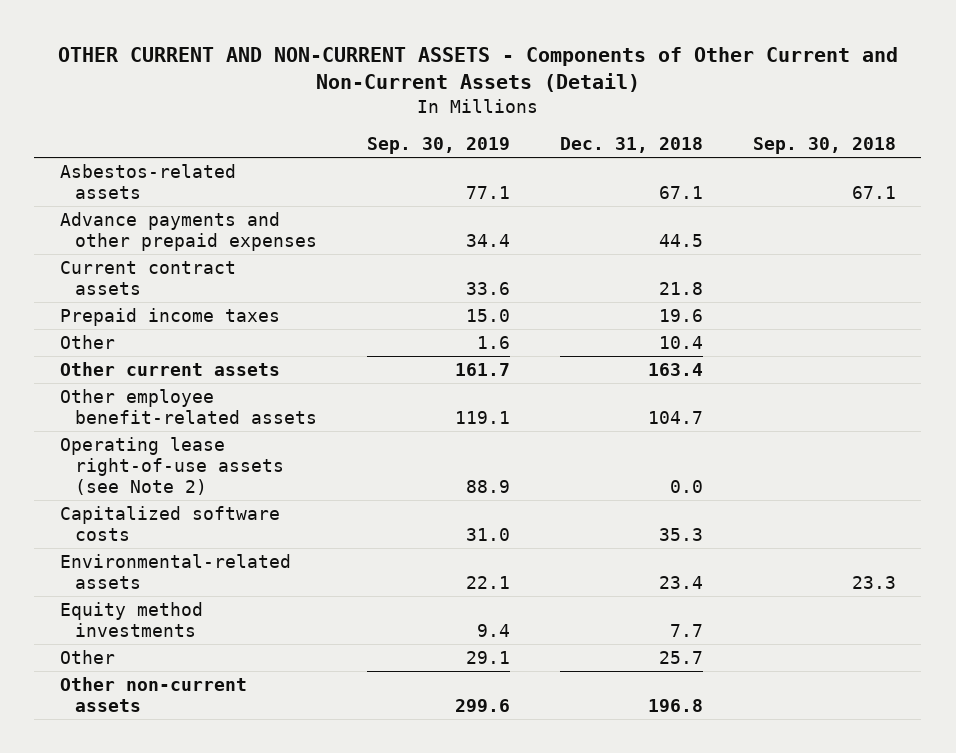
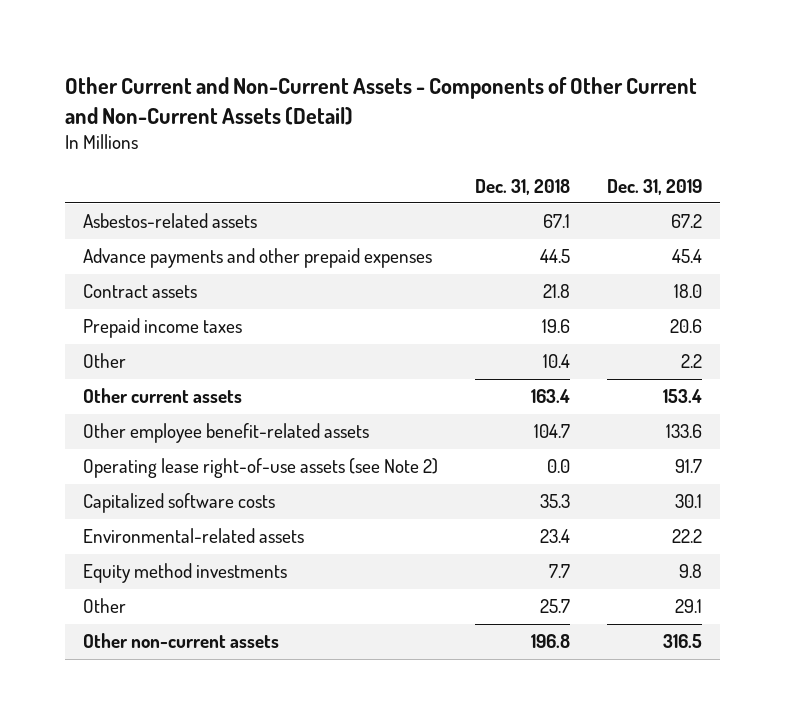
[57,46,898,93] OTHER CURRENT AND NON-CURRENT ASSETS - Components of Other Current and Non-Current Assets (Detail) -> [65,77,698,125] Other Current and Non-Current Assets - Components of Other Current and Non-Current Assets (Detail)
[366,137,510,155] Sep. 30, 2019 -> none
[753,137,897,155] Sep. 30, 2018 -> none
none -> [606,178,702,195] Dec. 31, 2019
[59,260,236,295] Current contract assets -> [83,284,198,299] Contract assets

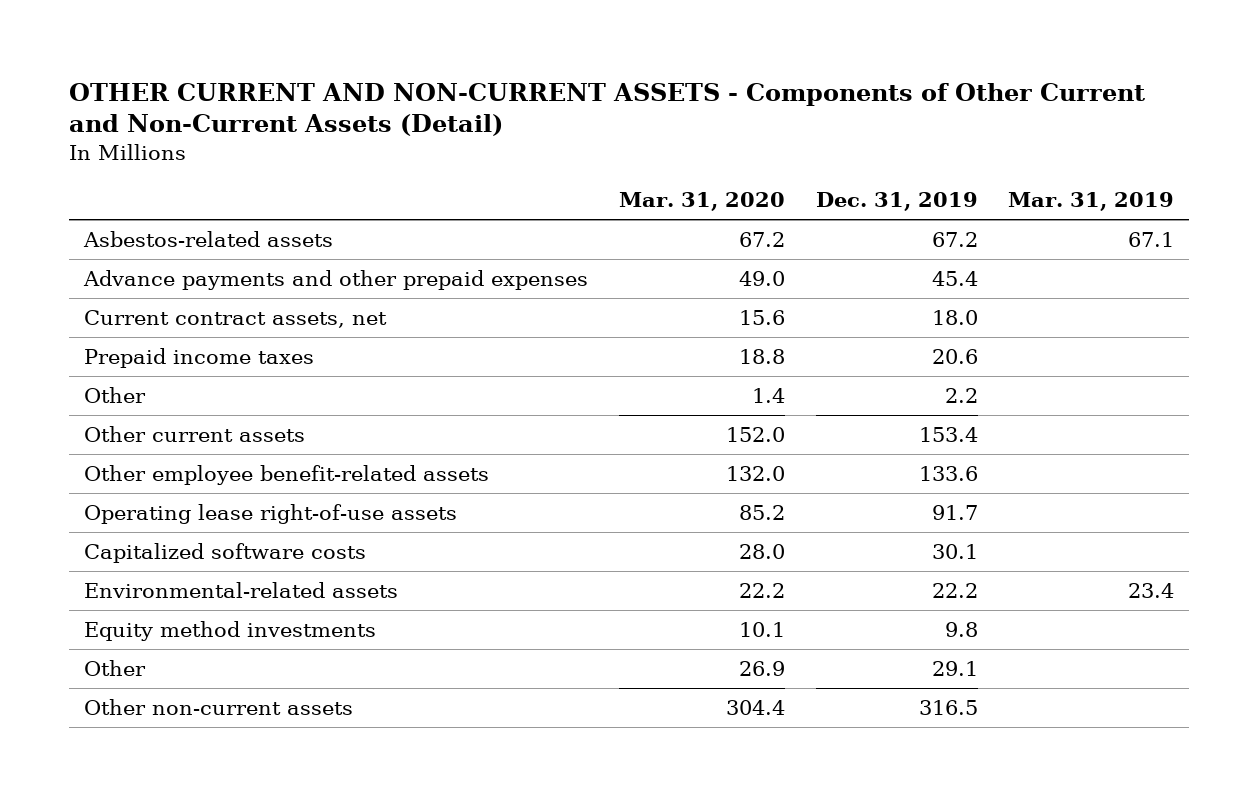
[65,77,698,125] Other Current and Non-Current Assets - Components of Other Current and Non-Current Assets (Detail) -> [68,82,1145,137] OTHER CURRENT AND NON-CURRENT ASSETS - Components of Other Current and Non-Current Assets (Detail)
[475,178,571,195] Dec. 31, 2018 -> none
none -> [618,192,785,212] Mar. 31, 2020
none -> [1008,192,1175,212] Mar. 31, 2019
[83,284,198,299] Contract assets -> [84,309,388,328] Current contract assets, net
[83,458,439,479] Operating lease right-of-use assets (see Note 2) -> [84,503,458,524] Operating lease right-of-use assets

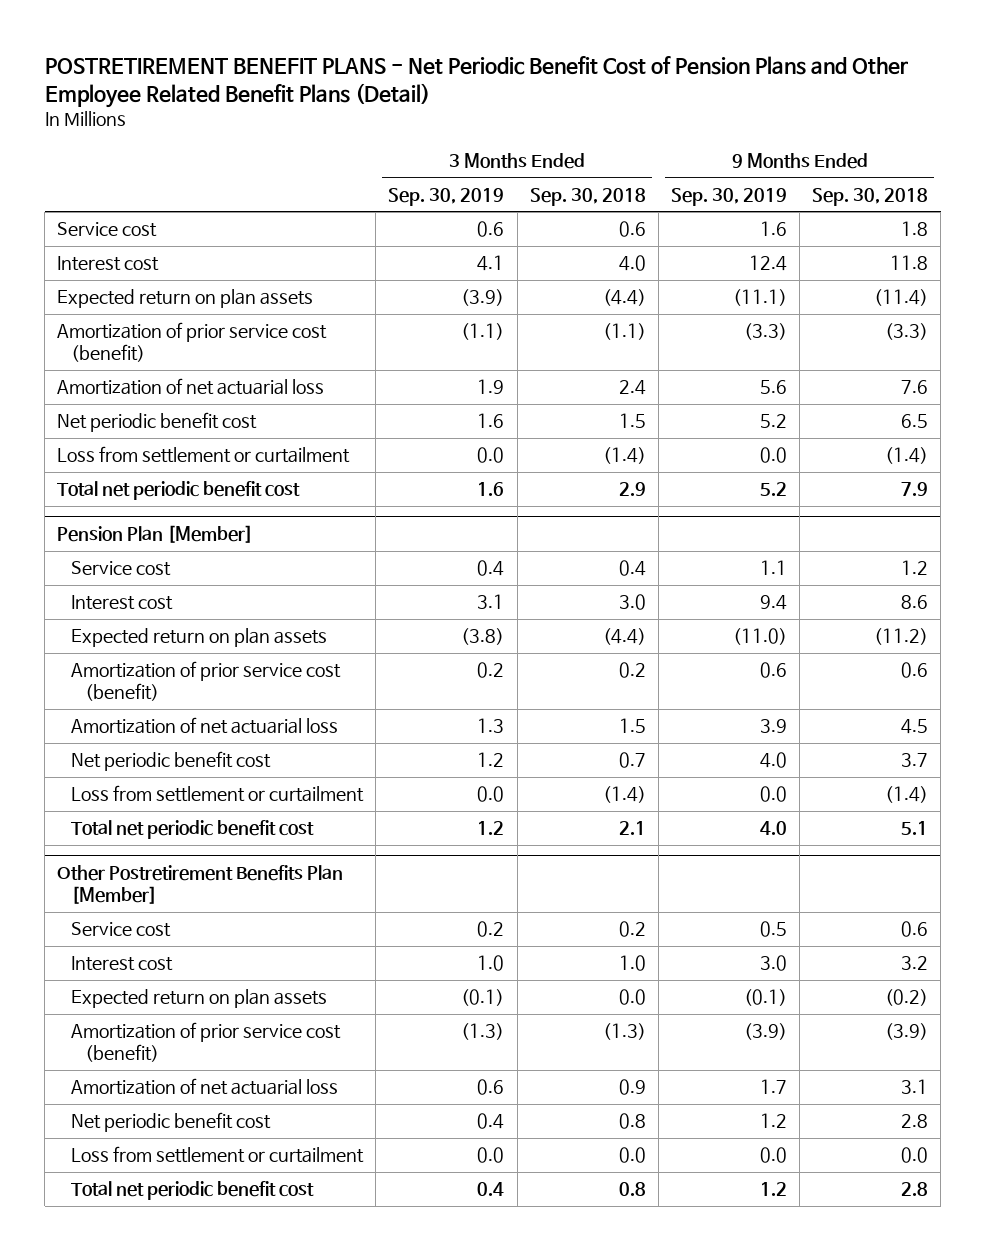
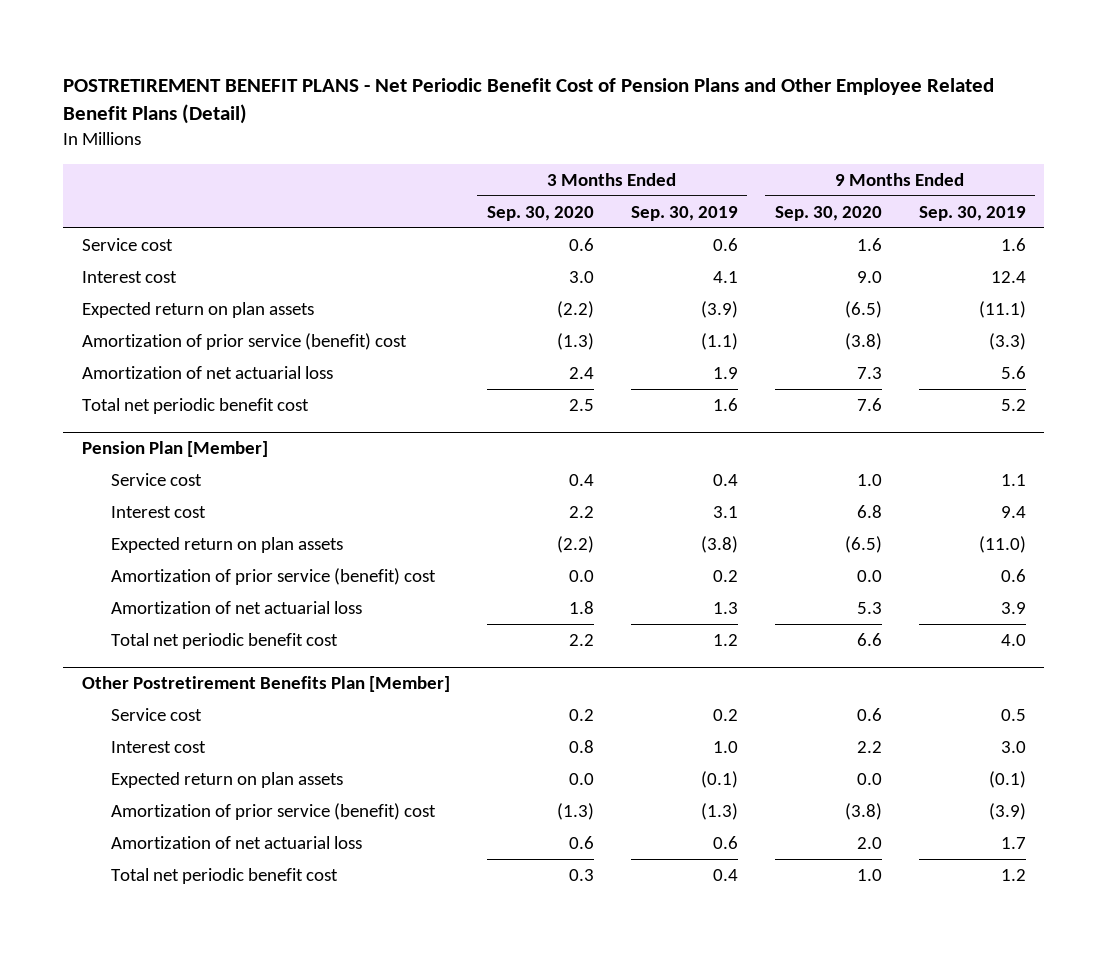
[529,187,646,206] Sep. 30, 2018 -> none
[812,187,929,206] Sep. 30, 2018 -> none
none -> [486,205,594,221] Sep. 30, 2020
none -> [774,205,882,221] Sep. 30, 2020
[57,322,328,363] Amortization of prior service cost (benefit) -> [81,333,407,351] Amortization of prior service (benefit) cost
[57,412,258,433] Net periodic benefit cost -> none
[57,446,351,464] Loss from settlement or curtailment -> none
[71,661,342,702] Amortization of prior service cost (benefit) -> [110,568,436,586] Amortization of prior service (benefit) cost
[71,751,272,772] Net periodic benefit cost -> none
[71,785,365,803] Loss from settlement or curtailment -> none
[71,1022,342,1063] Amortization of prior service cost (benefit) -> [110,803,436,821] Amortization of prior service (benefit) cost
[71,1112,272,1133] Net periodic benefit cost -> none
[71,1146,365,1164] Loss from settlement or curtailment -> none

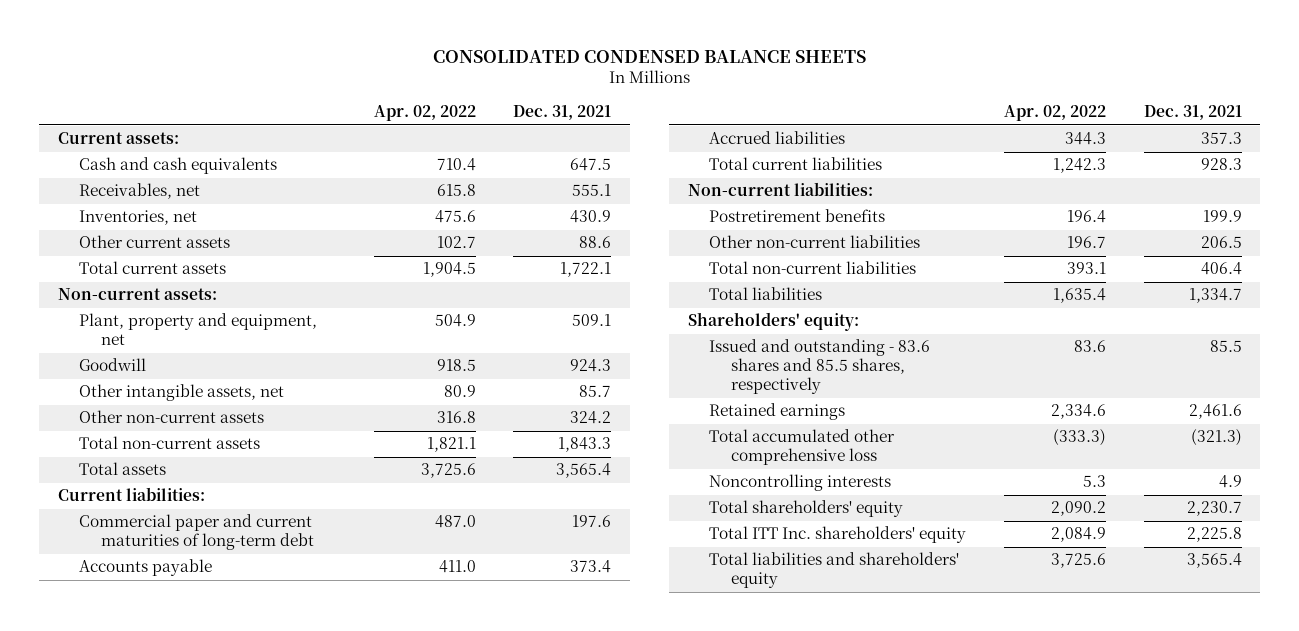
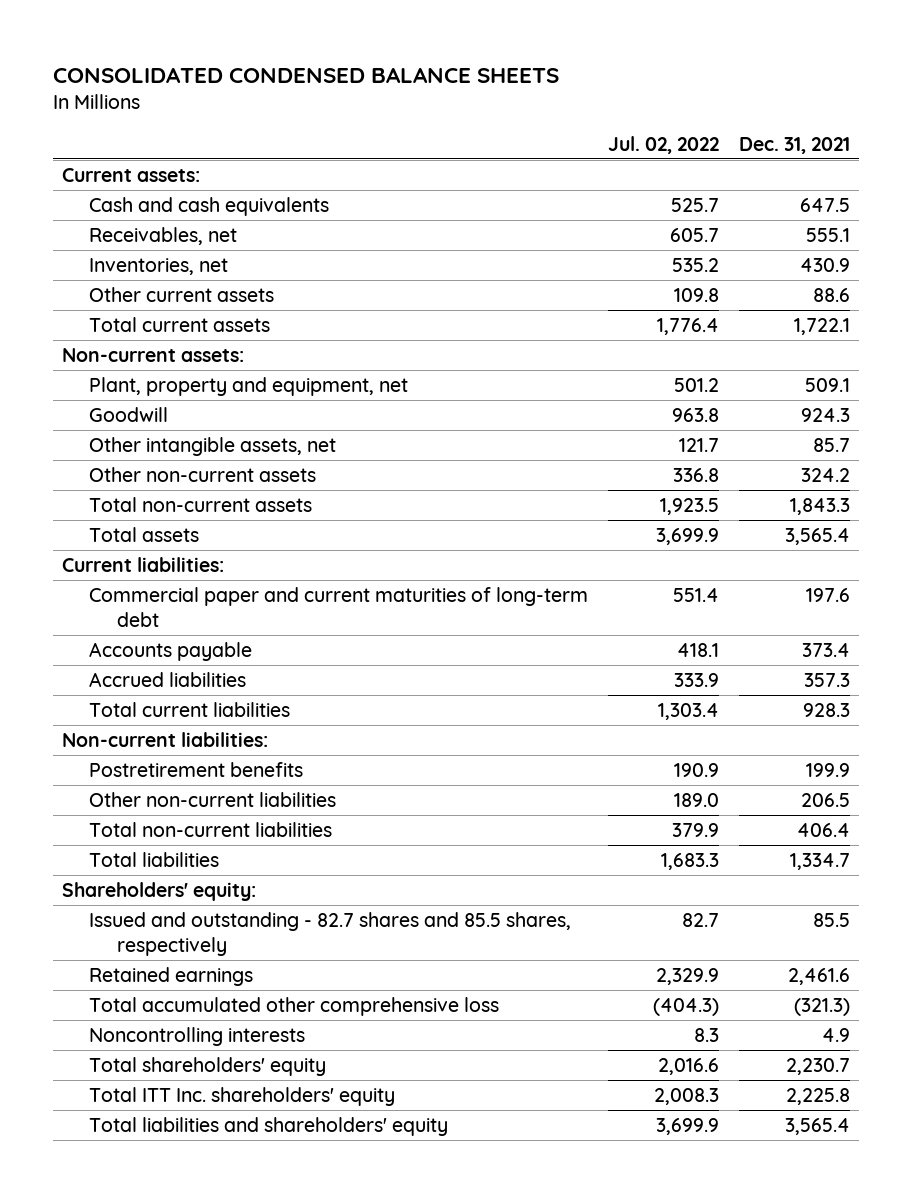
[373,105,476,122] Apr. 02, 2022 -> none
none -> [608,135,720,154] Jul. 02, 2022
[709,339,931,395] Issued and outstanding - 83.6 shares and 85.5 shares, respectively -> [89,911,572,956] Issued and outstanding - 82.7 shares and 85.5 shares, respectively

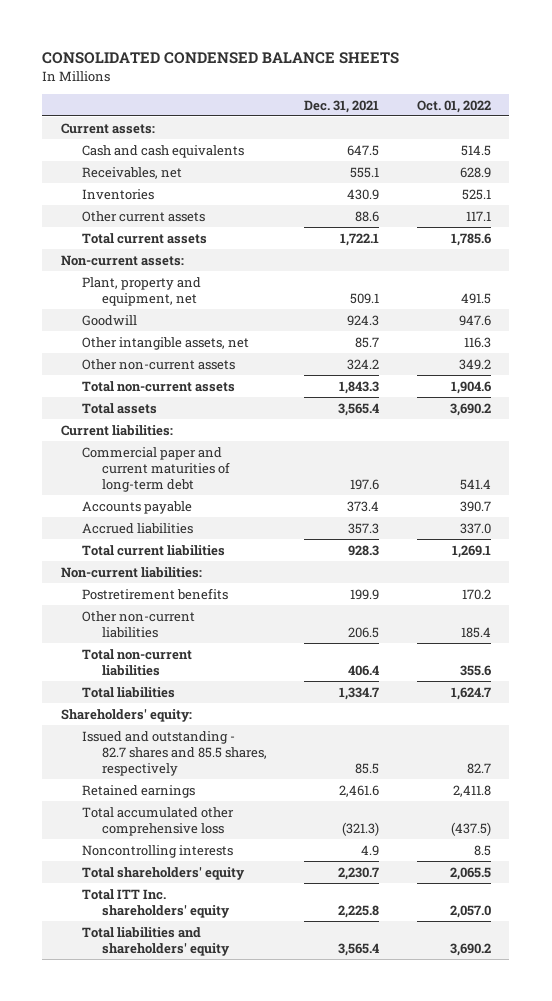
[608,135,720,154] Jul. 02, 2022 -> none
none -> [416,99,491,113] Oct. 01, 2022
[89,257,229,275] Inventories, net -> [81,188,154,200] Inventories

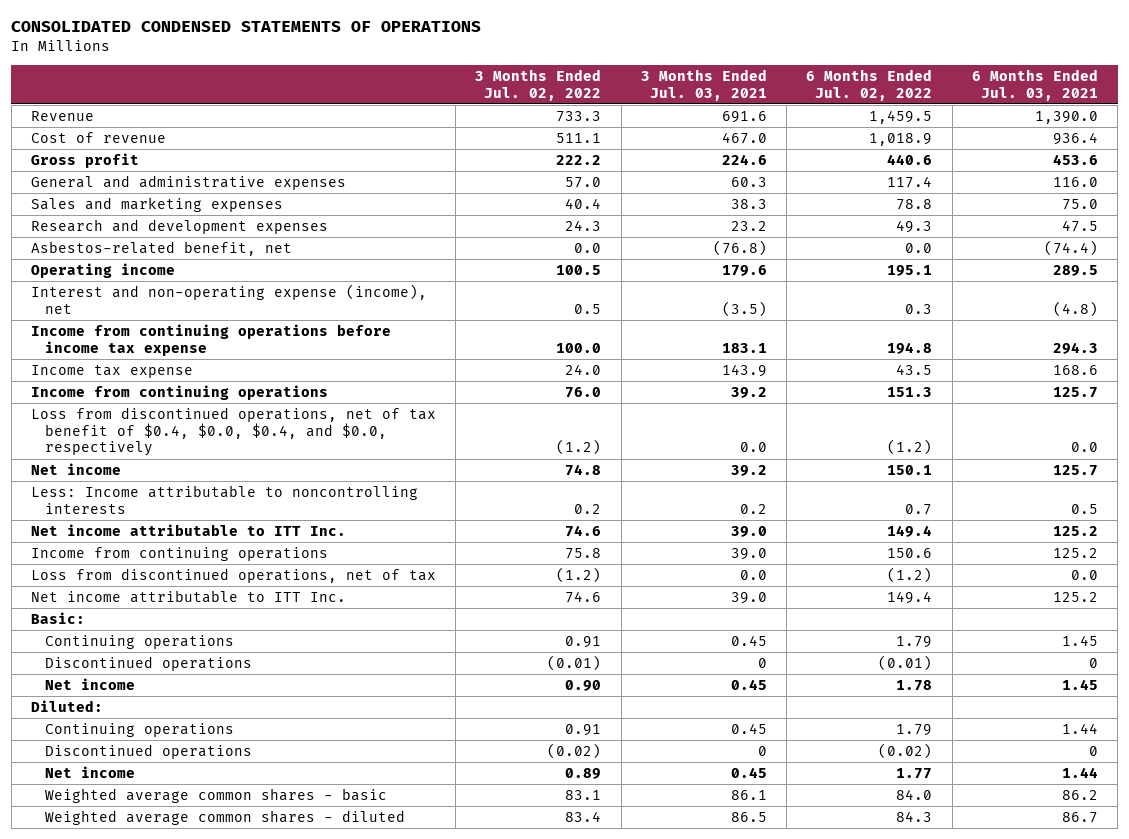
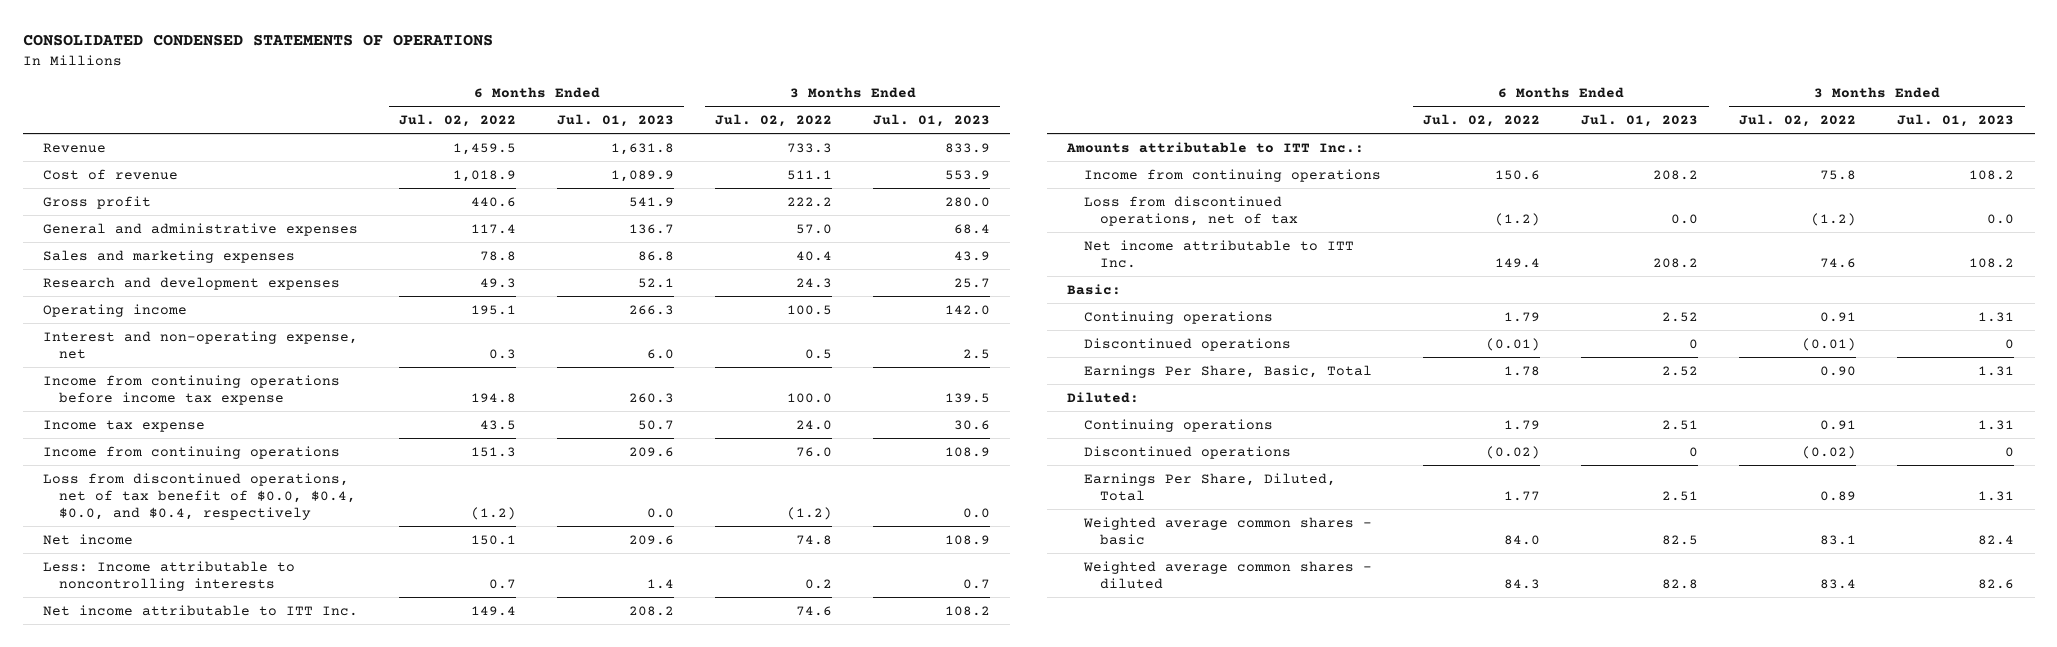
[640,68,767,101] 3 Months Ended Jul. 03, 2021 -> none
[971,68,1098,101] 6 Months Ended Jul. 03, 2021 -> none
none -> [557,113,675,127] Jul. 01, 2023
none -> [872,113,990,127] Jul. 01, 2023
[30,240,292,256] Asbestos-related benefit, net -> none
[30,283,427,314] Interest and non-operating expense (income), net -> [43,330,359,359] Interest and non-operating expense, net
[30,406,436,457] Loss from discontinued operations, net of tax benefit of $0.4, $0.0, $0.4, and $0.0, respectively -> [43,472,357,521] Loss from discontinued operations, net of tax benefit of $0.0, $0.4, $0.0, and $0.4, respectively
none -> [1066,141,1365,153] Amounts attributable to ITT Inc.:
[45,677,136,690] Net income -> [1083,364,1372,378] Earnings Per Share, Basic, Total
[45,765,136,778] Net income -> [1083,472,1336,501] Earnings Per Share, Diluted, Total

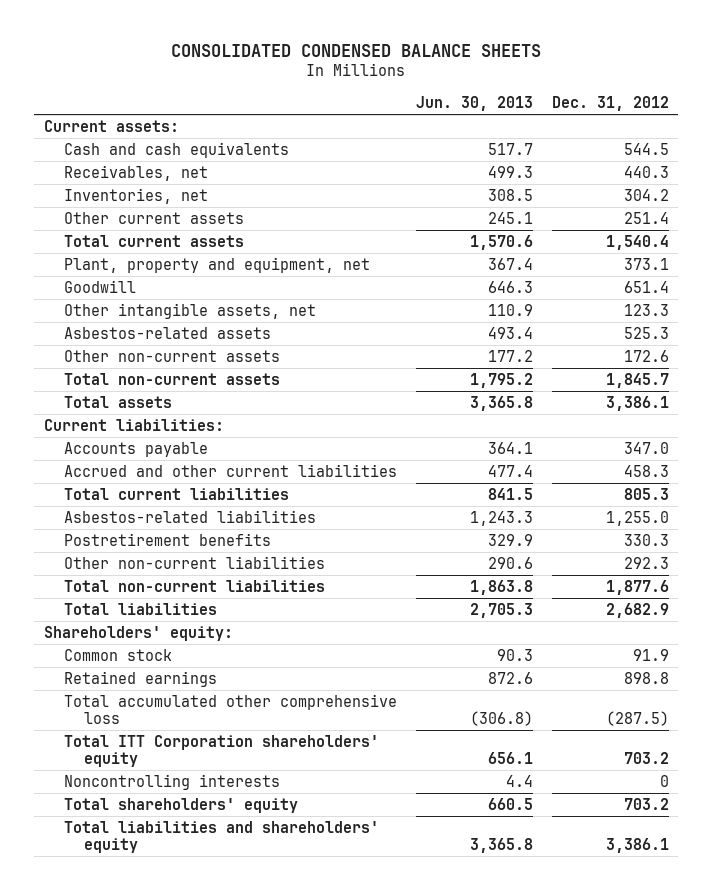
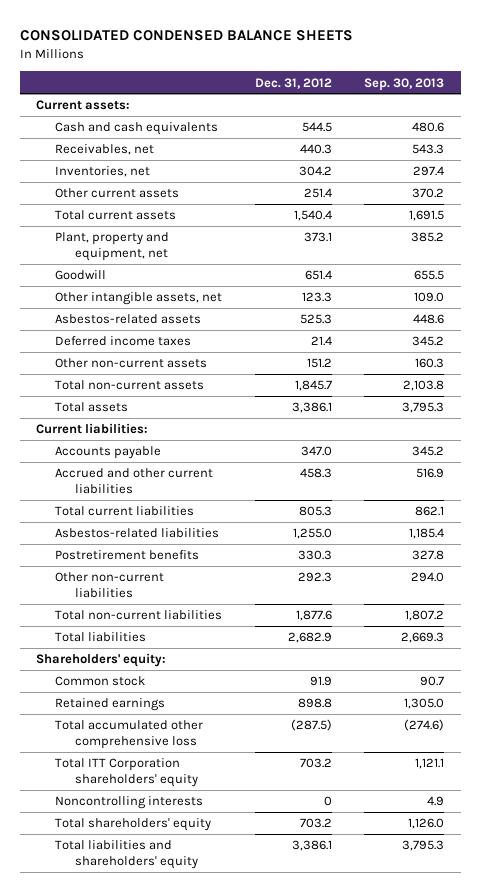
[415,96,533,112] Jun. 30, 2013 -> none
none -> [364,77,445,91] Sep. 30, 2013
none -> [55,336,192,347] Deferred income taxes
[623,350,669,363] 172.6 -> [306,358,332,369] 151.2

